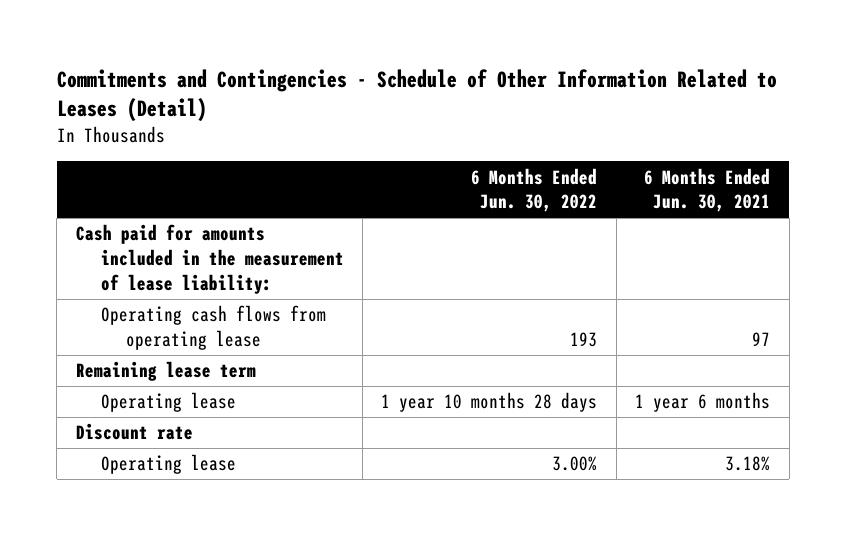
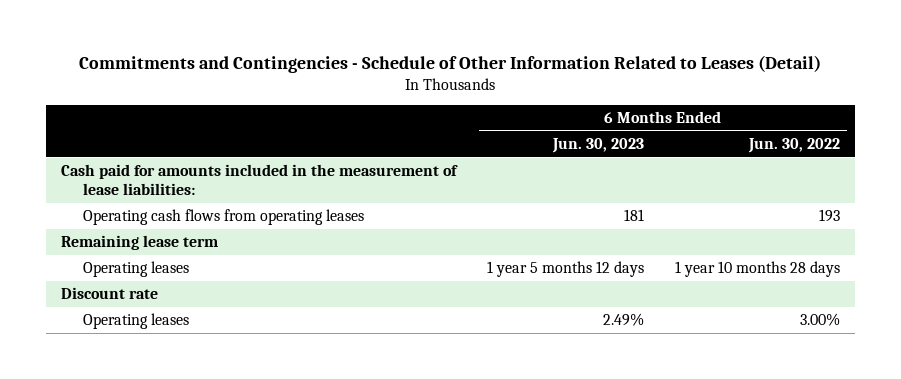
[644,167,771,213] 6 Months Ended Jun. 30, 2021 -> none
none -> [551,137,644,153] Jun. 30, 2023
[75,224,344,294] Cash paid for amounts included in the measurement of lease liability: -> [61,164,459,195] Cash paid for amounts included in the measurement of lease liabilities:
[100,305,326,351] Operating cash flows from operating lease -> [82,209,364,226] Operating cash flows from operating leases
[100,392,236,413] Operating lease -> [82,261,189,278] Operating leases
[100,454,236,475] Operating lease -> [82,313,189,330] Operating leases

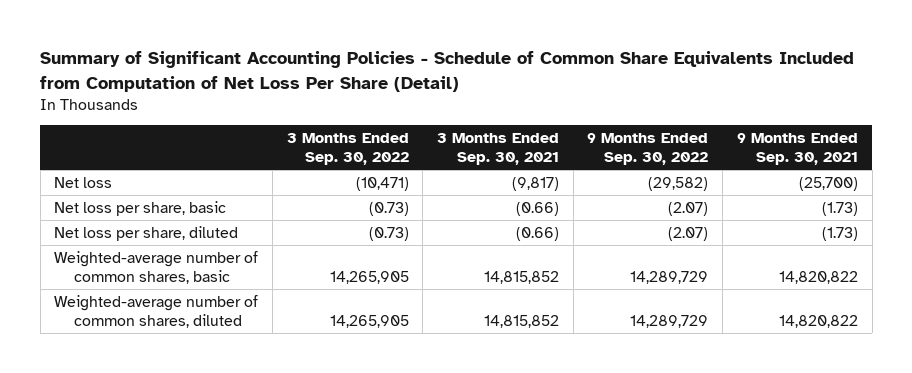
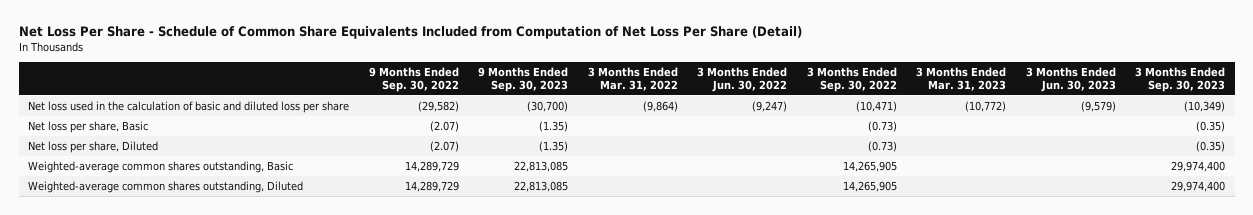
[40,51,855,92] Summary of Significant Accounting Policies - Schedule of Common Share Equivalents Included from Computation of Net Loss Per Share (Detail) -> [18,25,802,39] Net Loss Per Share - Schedule of Common Share Equivalents Included from Computation of Net Loss Per Share (Detail)
[437,133,560,166] 3 Months Ended Sep. 30, 2021 -> none
[736,133,858,166] 9 Months Ended Sep. 30, 2021 -> none
none -> [478,67,569,93] 9 Months Ended Sep. 30, 2023
none -> [587,67,678,92] 3 Months Ended Mar. 31, 2022
none -> [697,67,788,93] 3 Months Ended Jun. 30, 2022
none -> [916,67,1007,92] 3 Months Ended Mar. 31, 2023
none -> [1025,67,1116,93] 3 Months Ended Jun. 30, 2023
none -> [1135,67,1226,93] 3 Months Ended Sep. 30, 2023
[54,176,113,188] Net loss -> [28,100,350,113] Net loss used in the calculation of basic and diluted loss per share
[54,200,227,216] Net loss per share, basic -> [28,120,149,133] Net loss per share, Basic
[54,225,239,241] Net loss per share, diluted -> [28,140,159,153] Net loss per share, Diluted
[54,250,259,284] Weighted-average number of common shares, basic -> [28,160,294,173] Weighted-average common shares outstanding, Basic
[54,294,259,328] Weighted-average number of common shares, diluted -> [28,180,304,193] Weighted-average common shares outstanding, Diluted

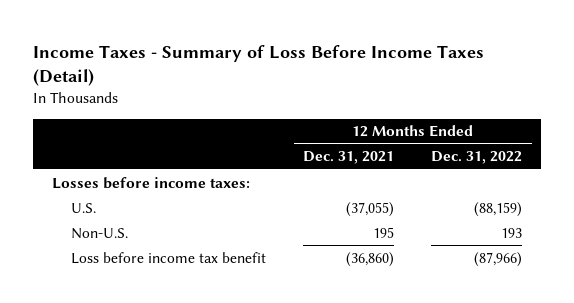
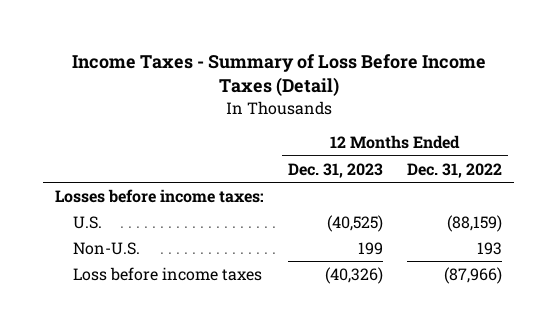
[303,151,395,165] Dec. 31, 2021 -> none
none -> [288,162,384,178] Dec. 31, 2023
[70,251,266,264] Loss before income tax benefit -> [72,266,262,281] Loss before income taxes

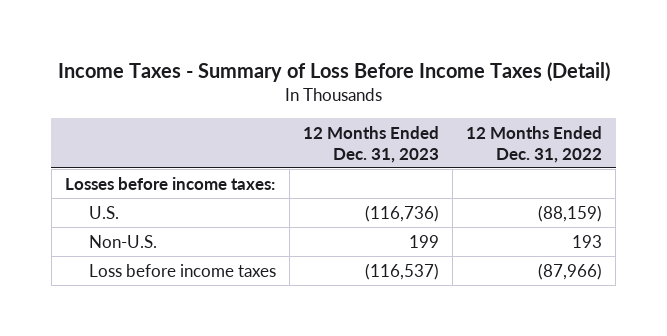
[327,214,384,232] (40,525) -> [365,204,440,222] (116,736)
[325,266,384,284] (40,326) -> [365,262,440,280] (116,537)

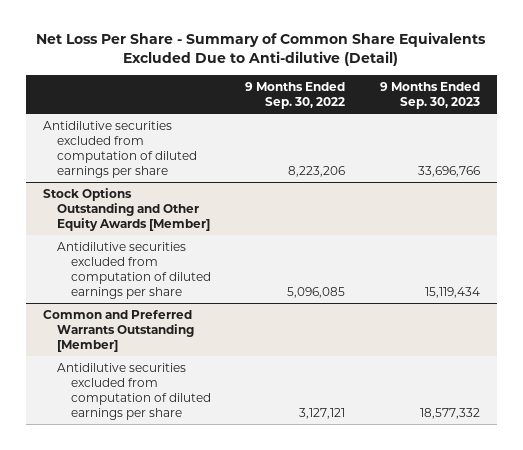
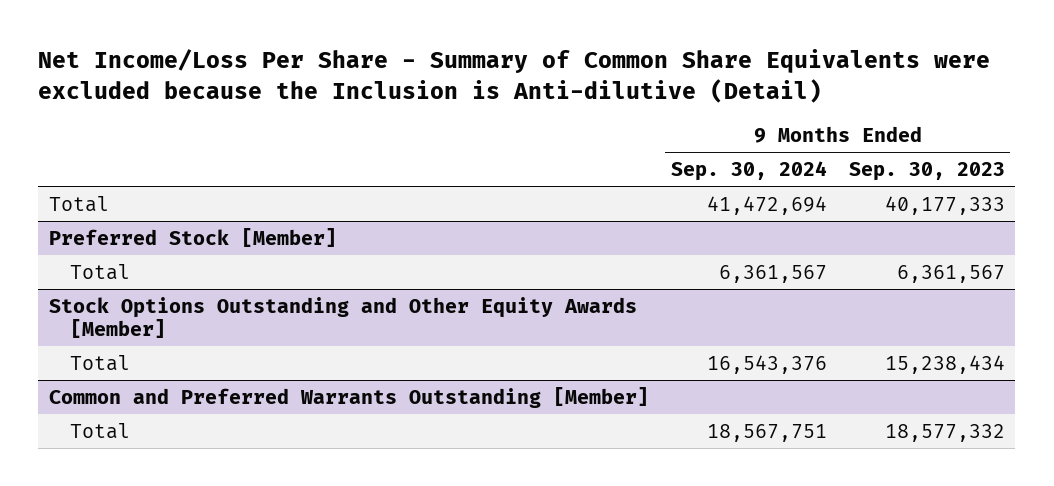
[36,32,487,67] Net Loss Per Share - Summary of Common Share Equivalents Excluded Due to Anti-dilutive (Detail) -> [38,49,991,103] Net Income/Loss Per Share - Summary of Common Share Equivalents were excluded because the Inclusion is Anti-dilutive (Detail)
[245,81,346,110] 9 Months Ended Sep. 30, 2022 -> none
none -> [670,161,827,182] Sep. 30, 2024
[42,120,197,179] Antidilutive securities excluded from computation of diluted earnings per share -> none
none -> [49,195,110,212] Total
none -> [49,227,338,247] Preferred Stock [Member]
none -> [70,263,131,280] Total
[56,241,211,300] Antidilutive securities excluded from computation of diluted earnings per share -> none
none -> [70,354,131,371] Total
[56,362,211,421] Antidilutive securities excluded from computation of diluted earnings per share -> [70,422,131,439] Total

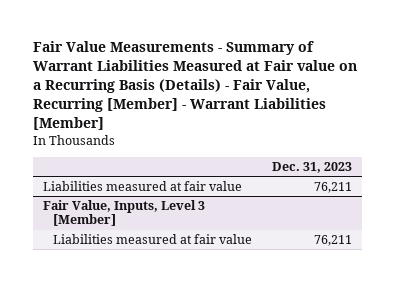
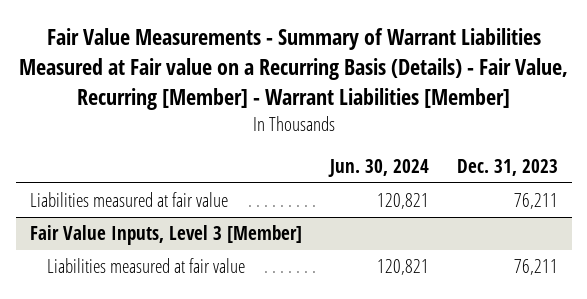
none -> [327,159,429,178] Jun. 30, 2024
[43,200,206,227] Fair Value, Inputs, Level 3 [Member] -> [29,225,302,246] Fair Value Inputs, Level 3 [Member]

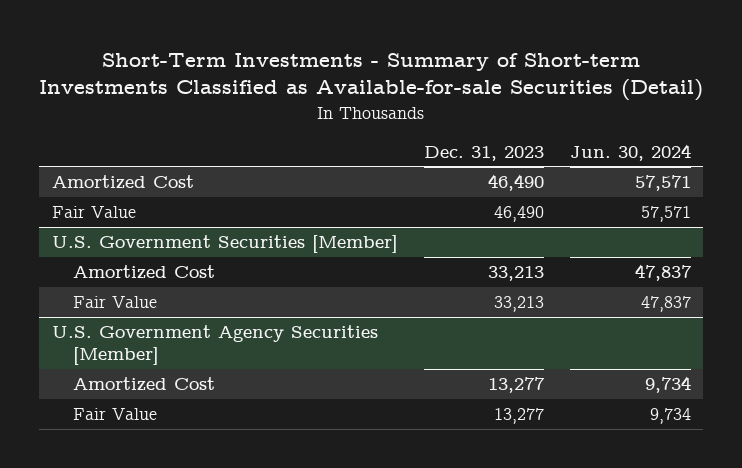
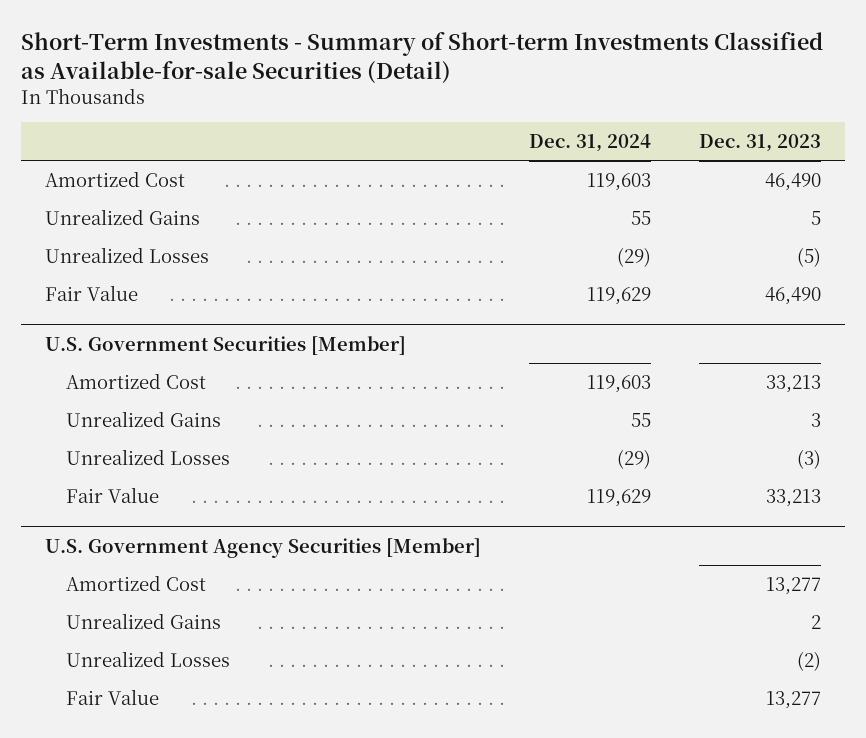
[569,143,691,161] Jun. 30, 2024 -> none
none -> [528,133,651,152] Dec. 31, 2024
none -> [45,208,201,225] Unrealized Gains
none -> [45,246,210,263] Unrealized Losses
none -> [65,410,221,427] Unrealized Gains
none -> [65,448,230,465] Unrealized Losses
none -> [65,612,221,629] Unrealized Gains
none -> [65,650,230,667] Unrealized Losses

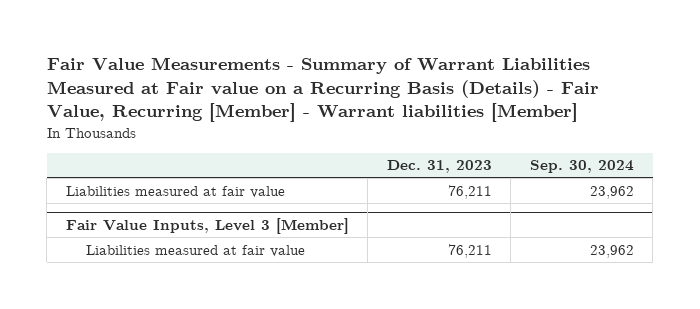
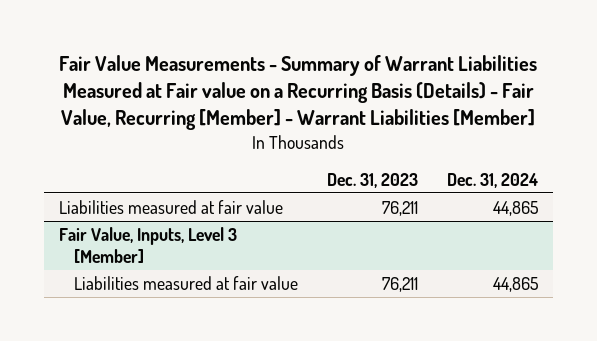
[46,57,599,123] Fair Value Measurements - Summary of Warrant Liabilities Measured at Fair value on a Recurring Basis (Details) - Fair Value, Recurring [Member] - Warrant liabilities [Member] -> [59,55,538,131] Fair Value Measurements - Summary of Warrant Liabilities Measured at Fair value on a Recurring Basis (Details) - Fair Value, Recurring [Member] - Warrant Liabilities [Member]
[529,160,634,174] Sep. 30, 2024 -> none
none -> [447,172,539,188] Dec. 31, 2024
[65,218,349,235] Fair Value Inputs, Level 3 [Member] -> [58,226,237,263] Fair Value, Inputs, Level 3 [Member]

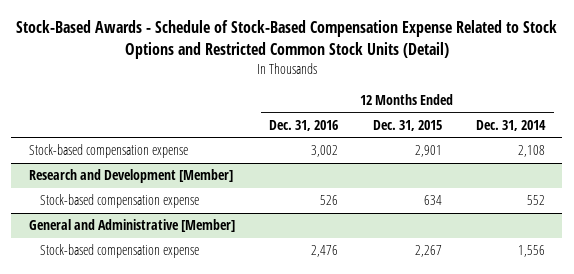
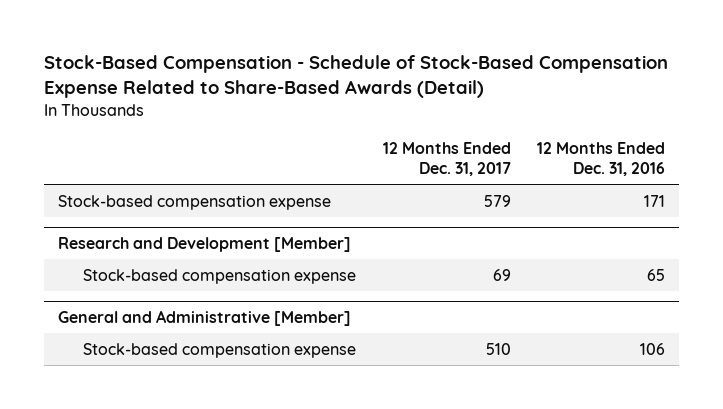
[15,20,557,59] Stock-Based Awards - Schedule of Stock-Based Compensation Expense Related to Stock Options and Restricted Common Stock Units (Detail) -> [44,55,669,99] Stock-Based Compensation - Schedule of Stock-Based Compensation Expense Related to Share-Based Awards (Detail)
[372,119,442,131] Dec. 31, 2015 -> none
[475,119,546,131] Dec. 31, 2014 -> none
none -> [382,141,511,177] 12 Months Ended Dec. 31, 2017
[311,145,339,158] 3,002 -> [644,194,666,207] 171
[320,195,339,206] 526 -> [647,268,666,281] 65
[311,245,339,258] 2,476 -> [640,342,666,355] 106

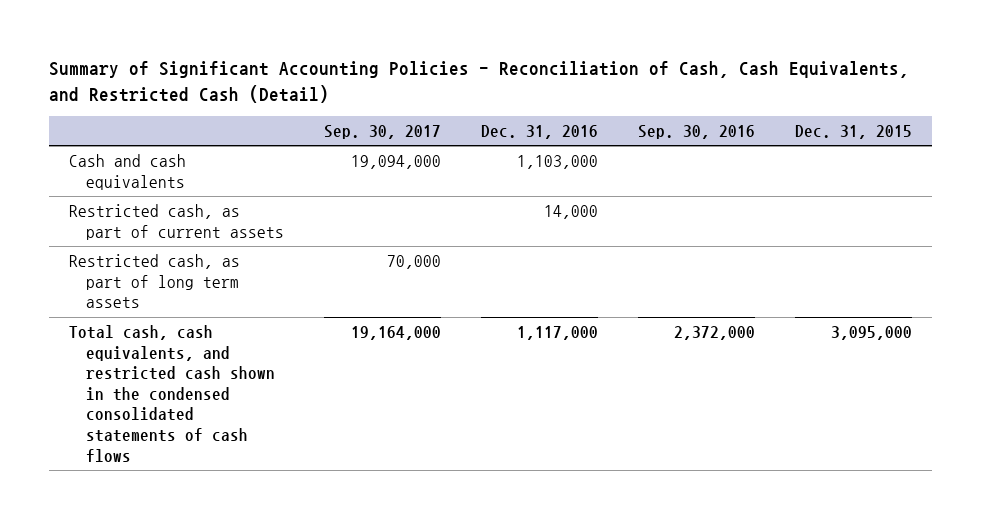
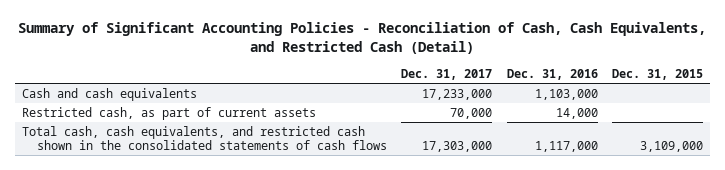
[324,124,442,139] Sep. 30, 2017 -> none
[637,124,755,139] Sep. 30, 2016 -> none
none -> [401,68,493,80] Dec. 31, 2017
[68,253,240,309] Restricted cash, as part of long term assets -> none
[68,324,276,462] Total cash, cash equivalents, and restricted cash shown in the condensed consolidated statements of cash flows -> [21,125,387,150] Total cash, cash equivalents, and restricted cash shown in the consolidated statements of cash flows
[830,325,912,340] 3,095,000 -> [640,140,704,152] 3,109,000

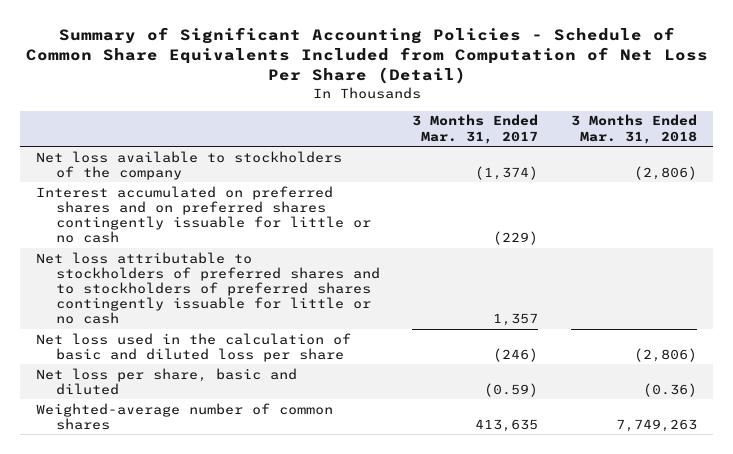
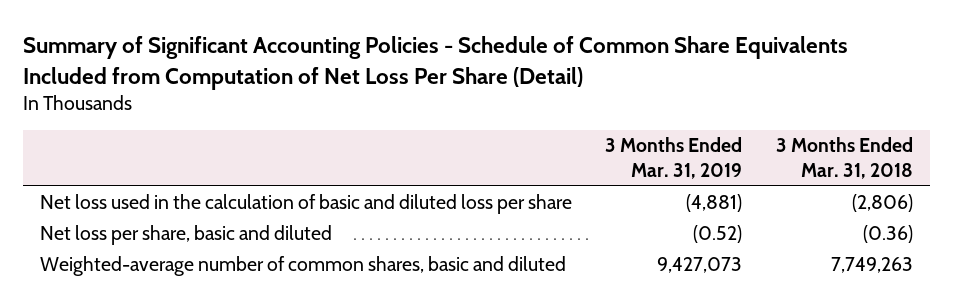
[412,114,539,144] 3 Months Ended Mar. 31, 2017 -> none
none -> [605,136,743,180] 3 Months Ended Mar. 31, 2019
[36,150,343,180] Net loss available to stockholders of the company -> none
[36,185,371,244] Interest accumulated on preferred shares and on preferred shares contingently issuable for little or no cash -> none
[36,251,380,325] Net loss attributable to stockholders of preferred shares and to stockholders of preferred shares contingently issuable for little or no cash -> none
[36,402,334,430] Weighted-average number of common shares -> [39,256,566,277] Weighted-average number of common shares, basic and diluted

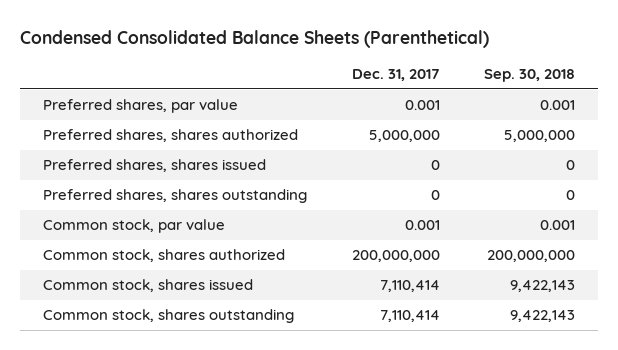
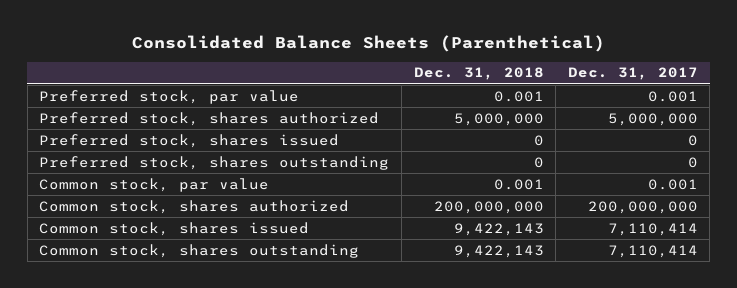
[20,29,490,48] Condensed Consolidated Balance Sheets (Parenthetical) -> [131,35,605,53] Consolidated Balance Sheets (Parenthetical)
[484,69,576,83] Sep. 30, 2018 -> none
none -> [413,67,544,81] Dec. 31, 2018
[42,99,238,114] Preferred shares, par value -> [39,89,300,104] Preferred stock, par value
[42,129,298,143] Preferred shares, shares authorized -> [39,111,380,126] Preferred stock, shares authorized
[42,159,266,173] Preferred shares, shares issued -> [39,133,340,148] Preferred stock, shares issued
[42,189,307,204] Preferred shares, shares outstanding -> [39,155,390,170] Preferred stock, shares outstanding

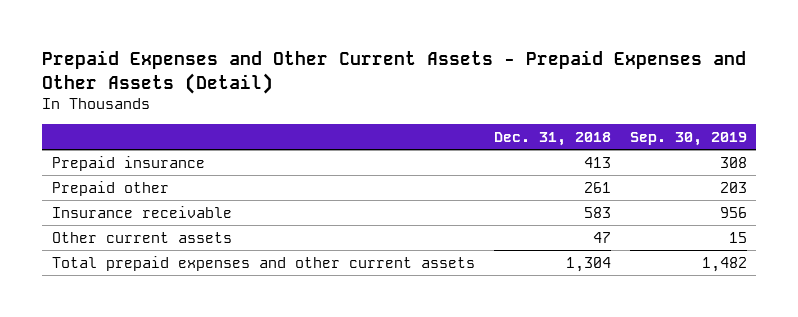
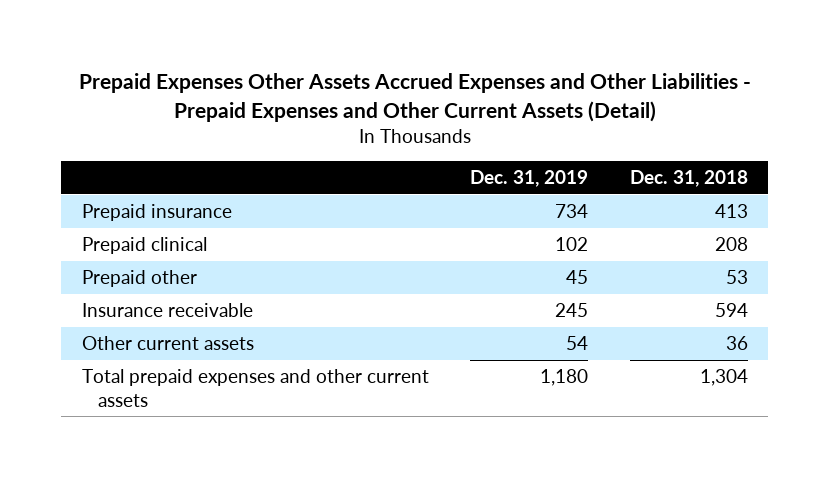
[42,50,747,94] Prepaid Expenses and Other Current Assets - Prepaid Expenses and Other Assets (Detail) -> [78,73,751,122] Prepaid Expenses Other Assets Accrued Expenses and Other Liabilities - Prepaid Expenses and Other Current Assets (Detail)
[629,132,747,147] Sep. 30, 2019 -> none
none -> [470,169,589,187] Dec. 31, 2019
none -> [81,236,207,254] Prepaid clinical
[583,181,611,193] 261 -> [725,269,748,284] 53
[583,206,611,218] 583 -> [714,302,748,317] 594
[592,231,611,243] 47 -> [725,335,748,350] 36

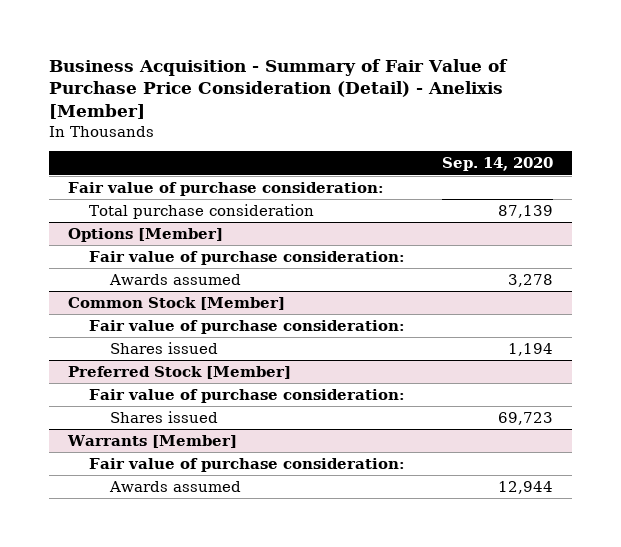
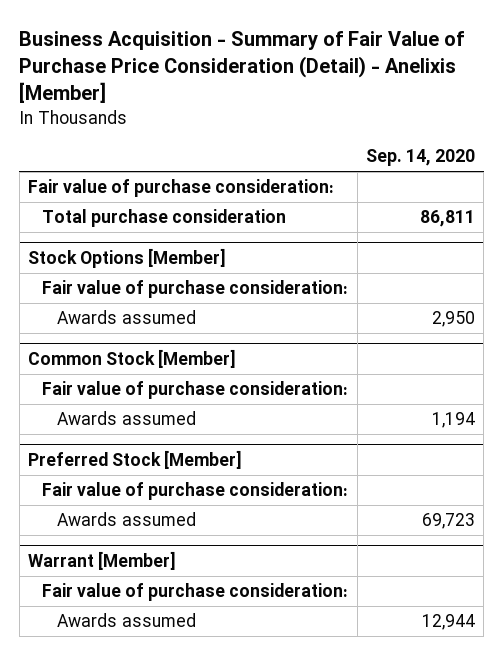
[498,205,554,219] 87,139 -> [420,210,476,228] 86,811
[67,228,223,243] Options [Member] -> [28,247,227,268] Stock Options [Member]
[508,274,554,288] 3,278 -> [432,311,476,328] 2,950
[109,342,218,355] Shares issued -> [56,411,196,426] Awards assumed
[109,411,218,424] Shares issued -> [56,512,196,527] Awards assumed
[66,435,237,449] Warrants [Member] -> [28,550,177,570] Warrant [Member]

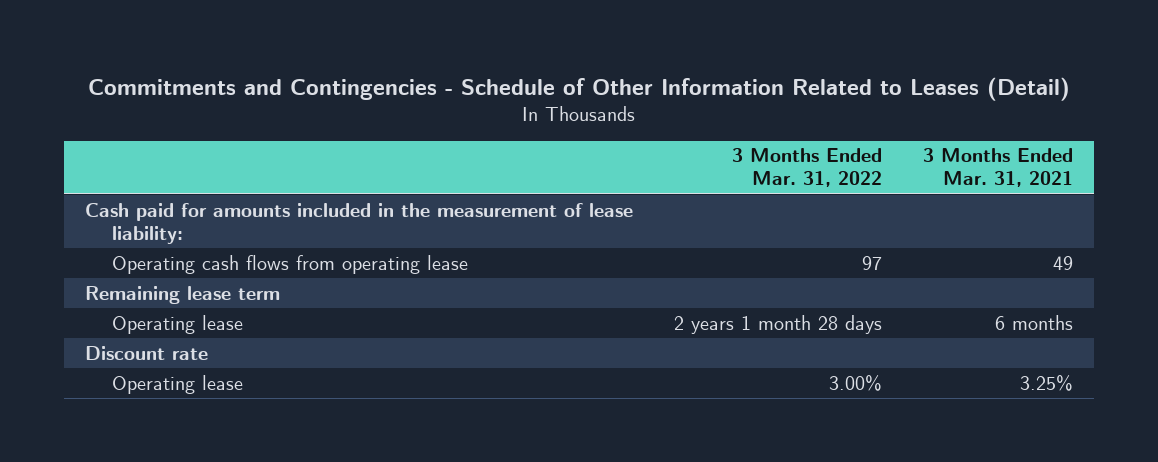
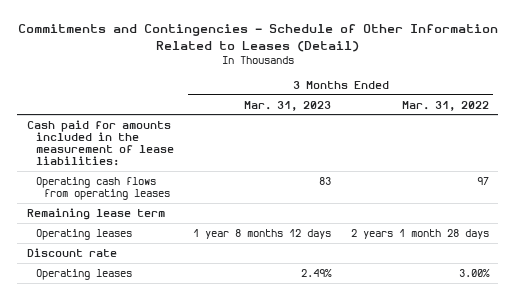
[923,148,1074,188] 3 Months Ended Mar. 31, 2021 -> none
none -> [244,100,332,111] Mar. 31, 2023
[84,202,633,244] Cash paid for amounts included in the measurement of lease liability: -> [26,119,174,167] Cash paid for amounts included in the measurement of lease liabilities:
[111,254,468,274] Operating cash flows from operating lease -> [35,176,171,201] Operating cash flows from operating leases
[111,314,243,334] Operating lease -> [35,228,132,240] Operating leases
[111,374,243,394] Operating lease -> [35,268,132,280] Operating leases

